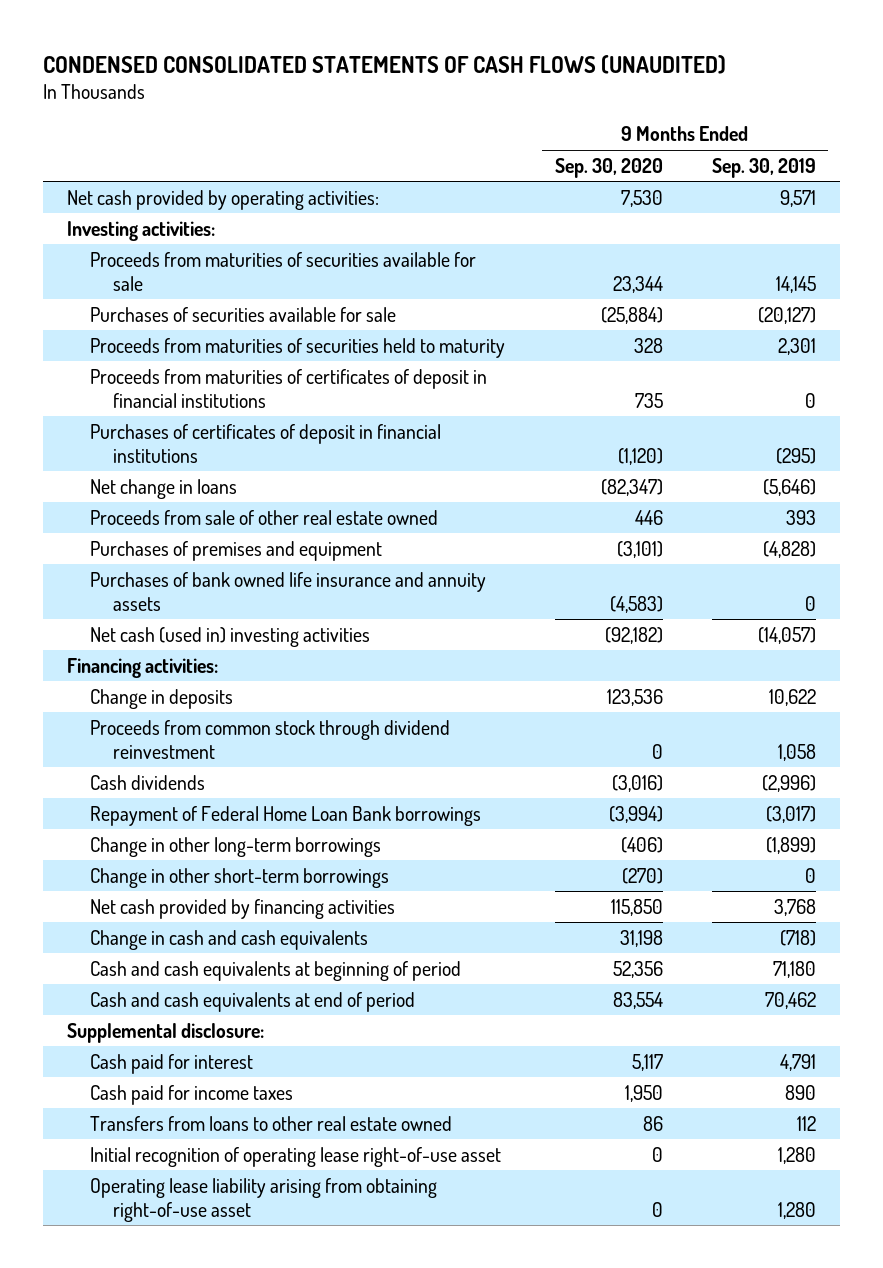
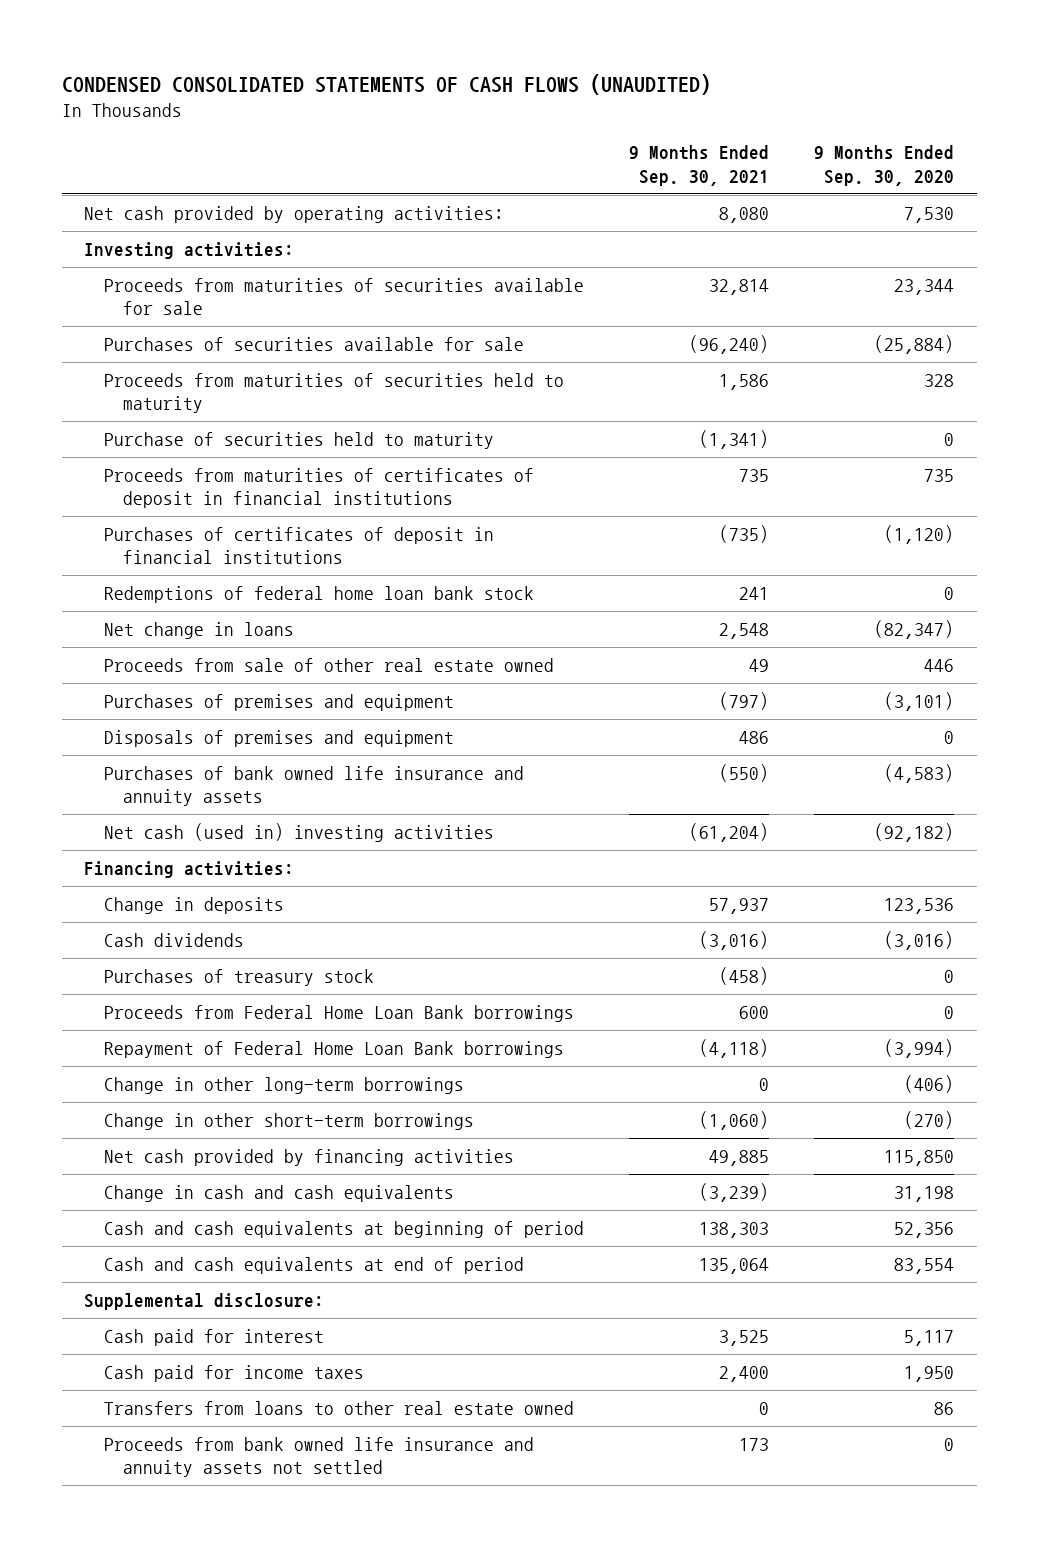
[711,157,816,178] Sep. 30, 2019 -> none
none -> [629,145,770,186] 9 Months Ended Sep. 30, 2021
none -> [103,431,494,449] Purchase of securities held to maturity
none -> [103,585,534,603] Redemptions of federal home loan bank stock
none -> [103,729,454,747] Disposals of premises and equipment
[90,719,451,759] Proceeds from common stock through dividend reinvestment -> none
none -> [103,968,374,986] Purchases of treasury stock
none -> [103,1004,574,1022] Proceeds from Federal Home Loan Bank borrowings
[90,1146,502,1167] Initial recognition of operating lease right-of-use asset -> none
[90,1177,438,1222] Operating lease liability arising from obtaining right-of-use asset -> none
none -> [103,1436,534,1478] Proceeds from bank owned life insurance and annuity assets not settled

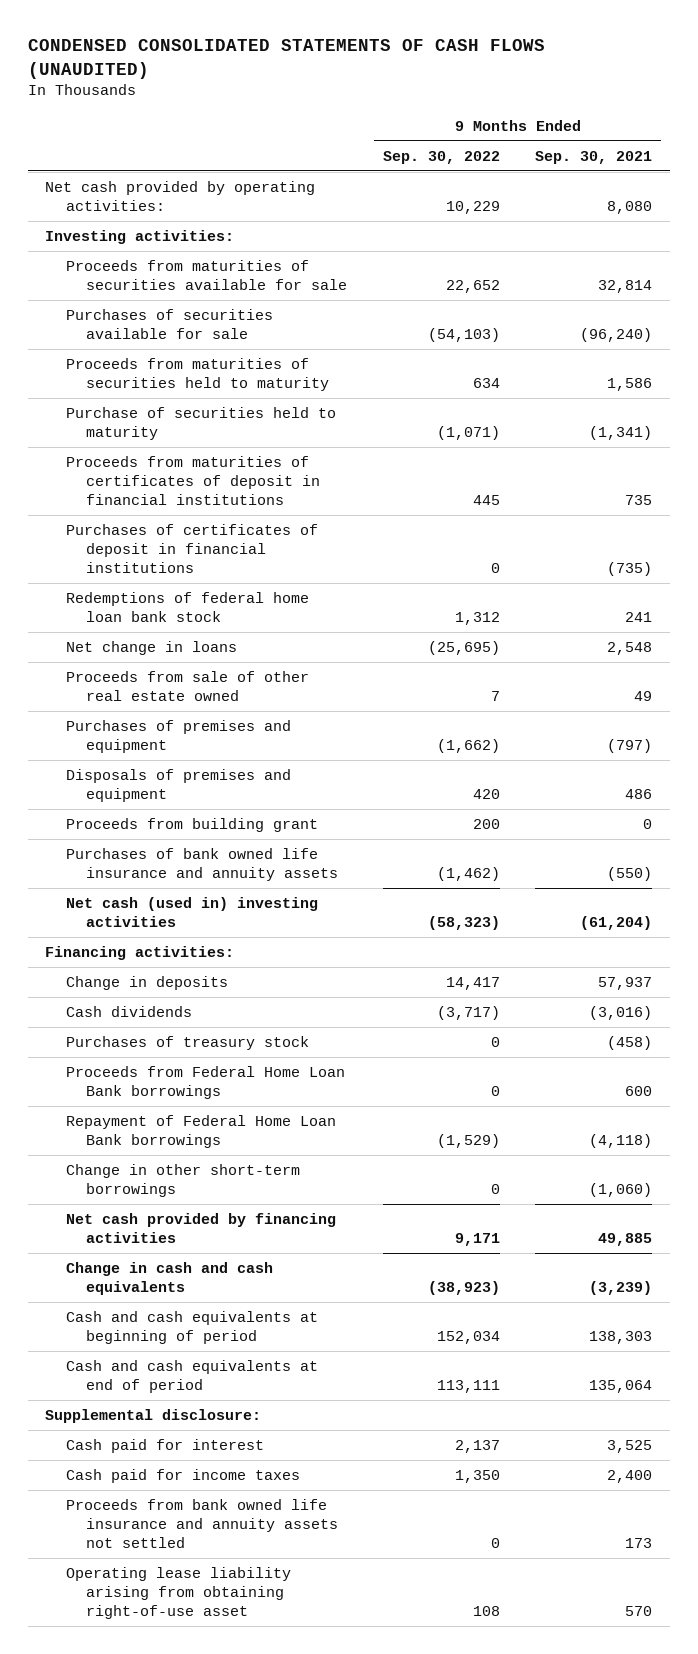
[814,145,955,186] 9 Months Ended Sep. 30, 2020 -> none
none -> [382,150,500,164] Sep. 30, 2022
none -> [65,818,318,833] Proceeds from building grant
[103,1076,464,1094] Change in other long-term borrowings -> none
[103,1400,574,1415] Transfers from loans to other real estate owned -> none
none -> [65,1567,291,1620] Operating lease liability arising from obtaining right-of-use asset

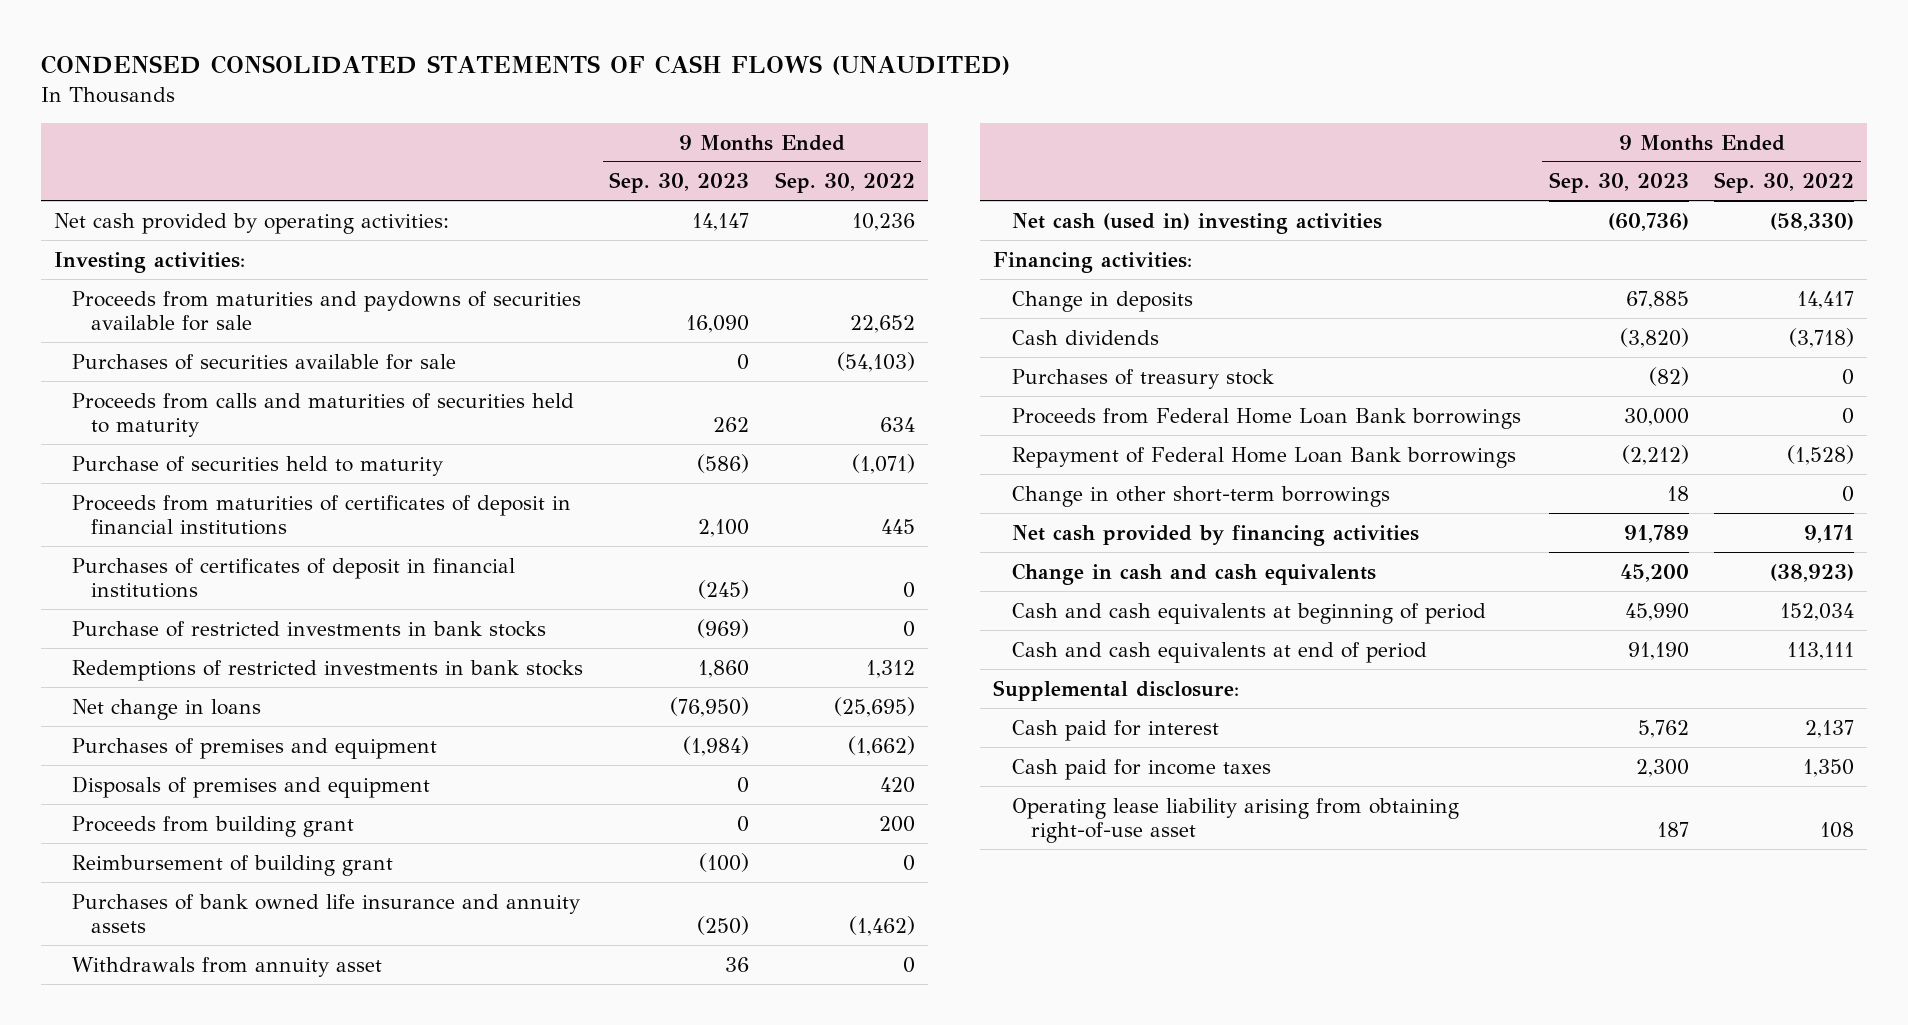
[535,150,653,164] Sep. 30, 2021 -> none
none -> [609,172,750,194] Sep. 30, 2023
[445,201,500,215] 10,229 -> [851,212,915,231] 10,236
[65,260,348,291] Proceeds from maturities of securities available for sale -> [72,290,582,331] Proceeds from maturities and paydowns of securities available for sale
[65,358,330,392] Proceeds from maturities of securities held to maturity -> [72,392,575,437] Proceeds from calls and maturities of securities held to maturity
none -> [72,620,547,637] Purchase of restricted investments in bank stocks
[65,592,309,623] Redemptions of federal home loan bank stock -> [72,659,584,681] Redemptions of restricted investments in bank stocks
[65,671,309,702] Proceeds from sale of other real estate owned -> none
none -> [72,854,394,876] Reimbursement of building grant
none -> [72,956,383,977] Withdrawals from annuity asset
[427,916,500,931] (58,323) -> [1770,212,1855,231] (58,330)
[436,1006,500,1021] (3,717) -> [1789,327,1855,348] (3,718)
[436,1134,500,1149] (1,529) -> [1787,444,1855,465] (1,528)
[65,1499,339,1549] Proceeds from bank owned life insurance and annuity assets not settled -> none

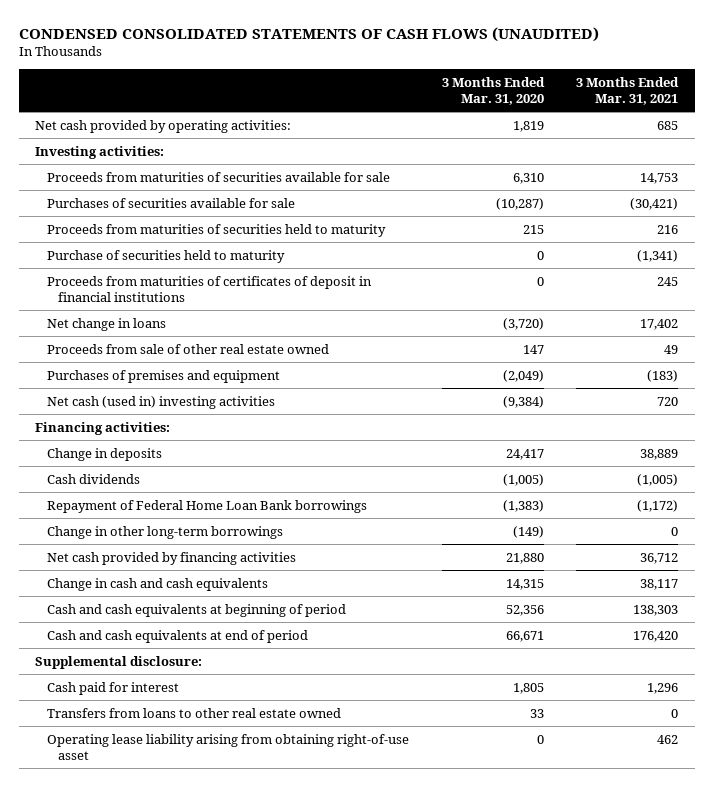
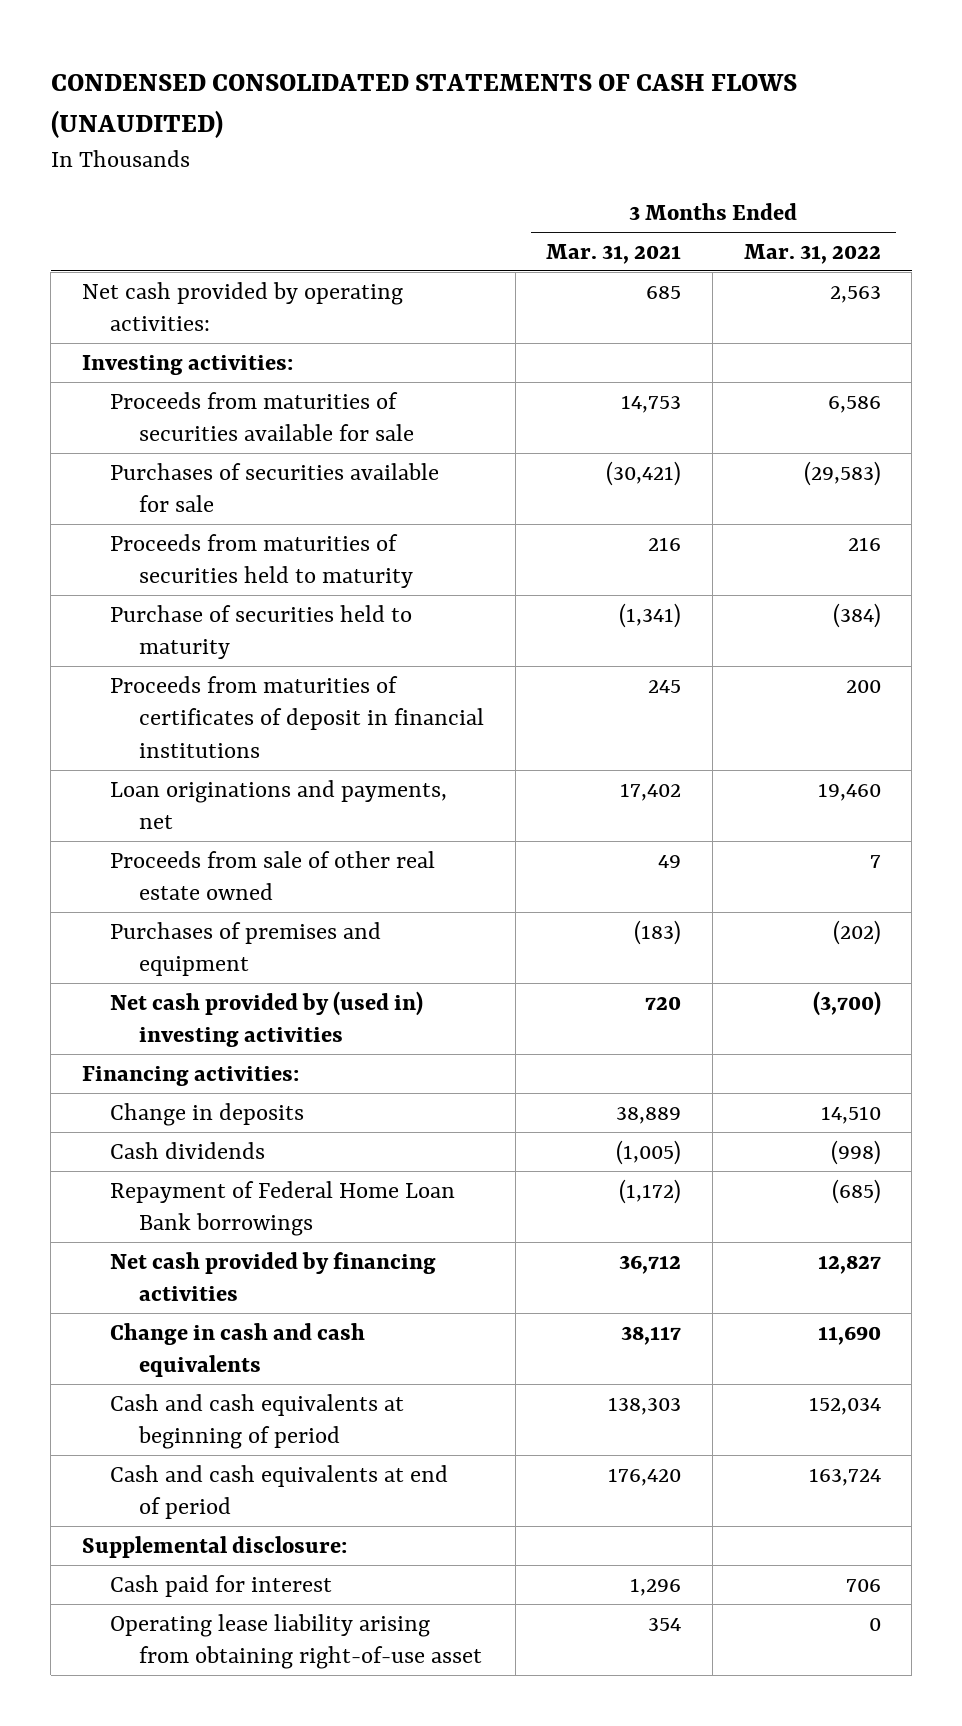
[441,76,545,105] 3 Months Ended Mar. 31, 2020 -> none
none -> [743,243,881,264] Mar. 31, 2022
[46,317,166,331] Net change in loans -> [110,779,448,830] Loan originations and payments, net
[46,395,275,409] Net cash (used in) investing activities -> [110,990,424,1048] Net cash provided by (used in) investing activities
[46,525,283,539] Change in other long-term borrowings -> none
[46,707,341,718] Transfers from loans to other real estate owned -> none
[657,734,679,744] 462 -> [648,1617,682,1631] 354

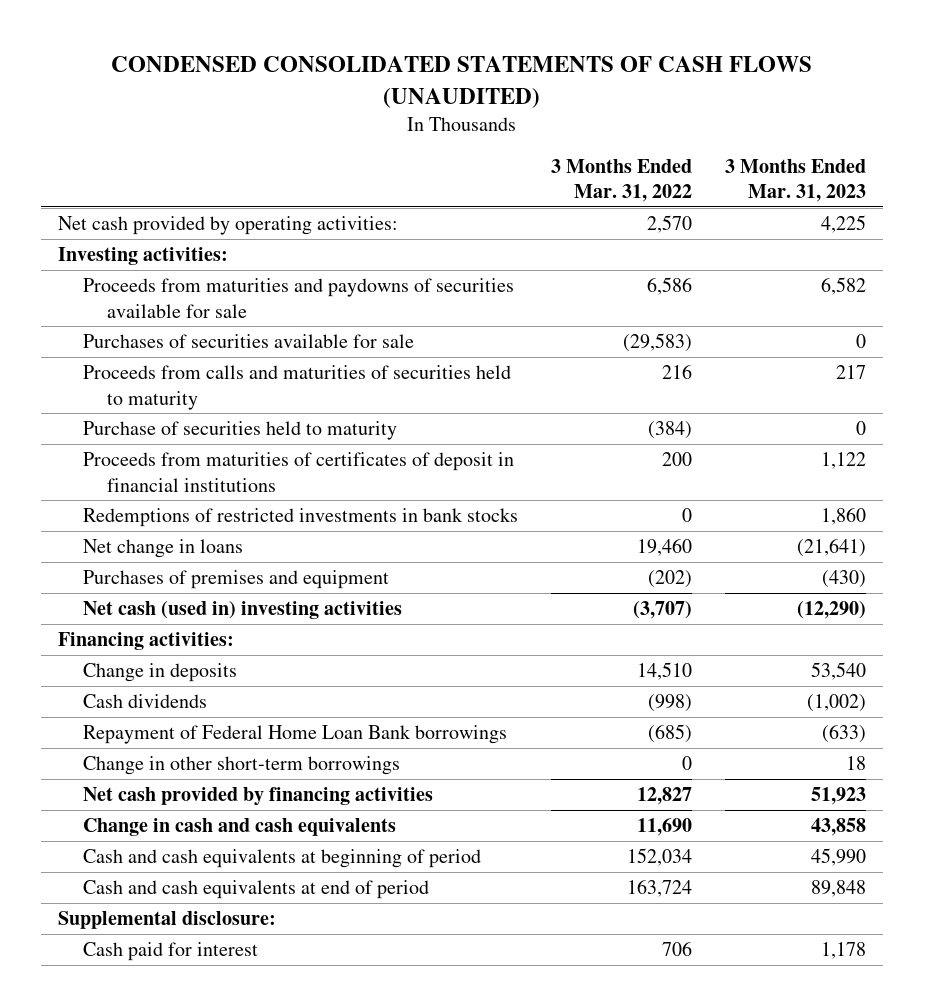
[546,243,682,264] Mar. 31, 2021 -> none
none -> [725,158,867,203] 3 Months Ended Mar. 31, 2023
[829,285,881,303] 2,563 -> [647,215,693,234] 2,570
[110,391,415,442] Proceeds from maturities of securities available for sale -> [82,278,514,318] Proceeds from maturities and paydowns of securities available for sale
[110,533,414,589] Proceeds from maturities of securities held to maturity -> [82,365,511,410] Proceeds from calls and maturities of securities held to maturity
[110,850,436,901] Proceeds from sale of other real estate owned -> none
none -> [82,508,518,528] Redemptions of restricted investments in bank stocks
[110,779,448,830] Loan originations and payments, net -> [82,539,243,559] Net change in loans
[110,990,424,1048] Net cash provided by (used in) investing activities -> [82,601,402,620] Net cash (used in) investing activities
[812,990,881,1016] (3,700) -> [633,601,693,620] (3,707)
none -> [82,756,400,776] Change in other short-term borrowings
[110,1613,483,1670] Operating lease liability arising from obtaining right-of-use asset -> none

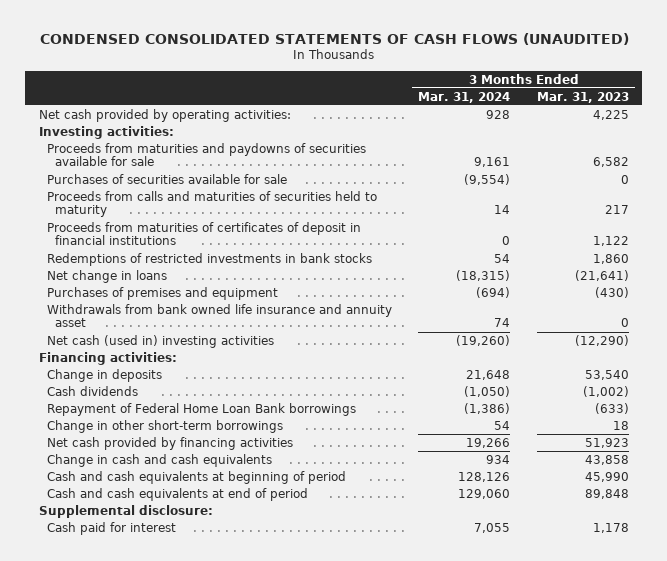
[551,158,693,203] 3 Months Ended Mar. 31, 2022 -> none
none -> [418,91,511,103] Mar. 31, 2024
[82,421,397,441] Purchase of securities held to maturity -> none
none -> [46,303,392,328] Withdrawals from bank owned life insurance and annuity asset

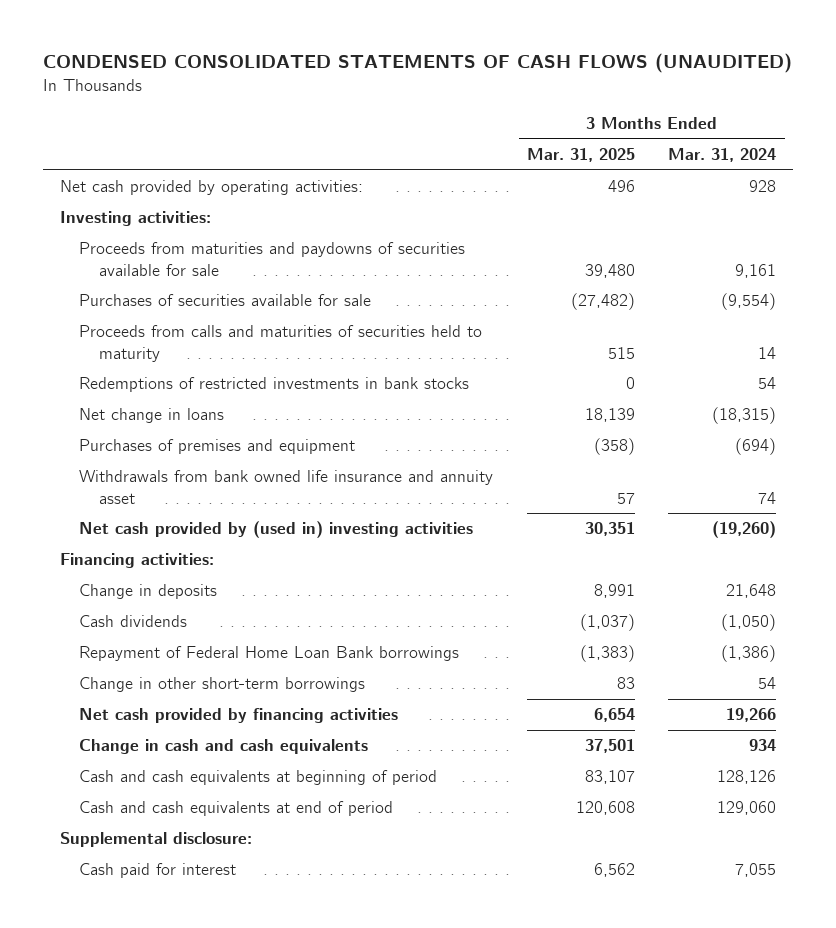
[536,91,629,103] Mar. 31, 2023 -> none
none -> [526,147,635,162] Mar. 31, 2025
[46,221,361,246] Proceeds from maturities of certificates of deposit in financial institutions -> none
[46,334,274,348] Net cash (used in) investing activities -> [79,521,474,539] Net cash provided by (used in) investing activities

